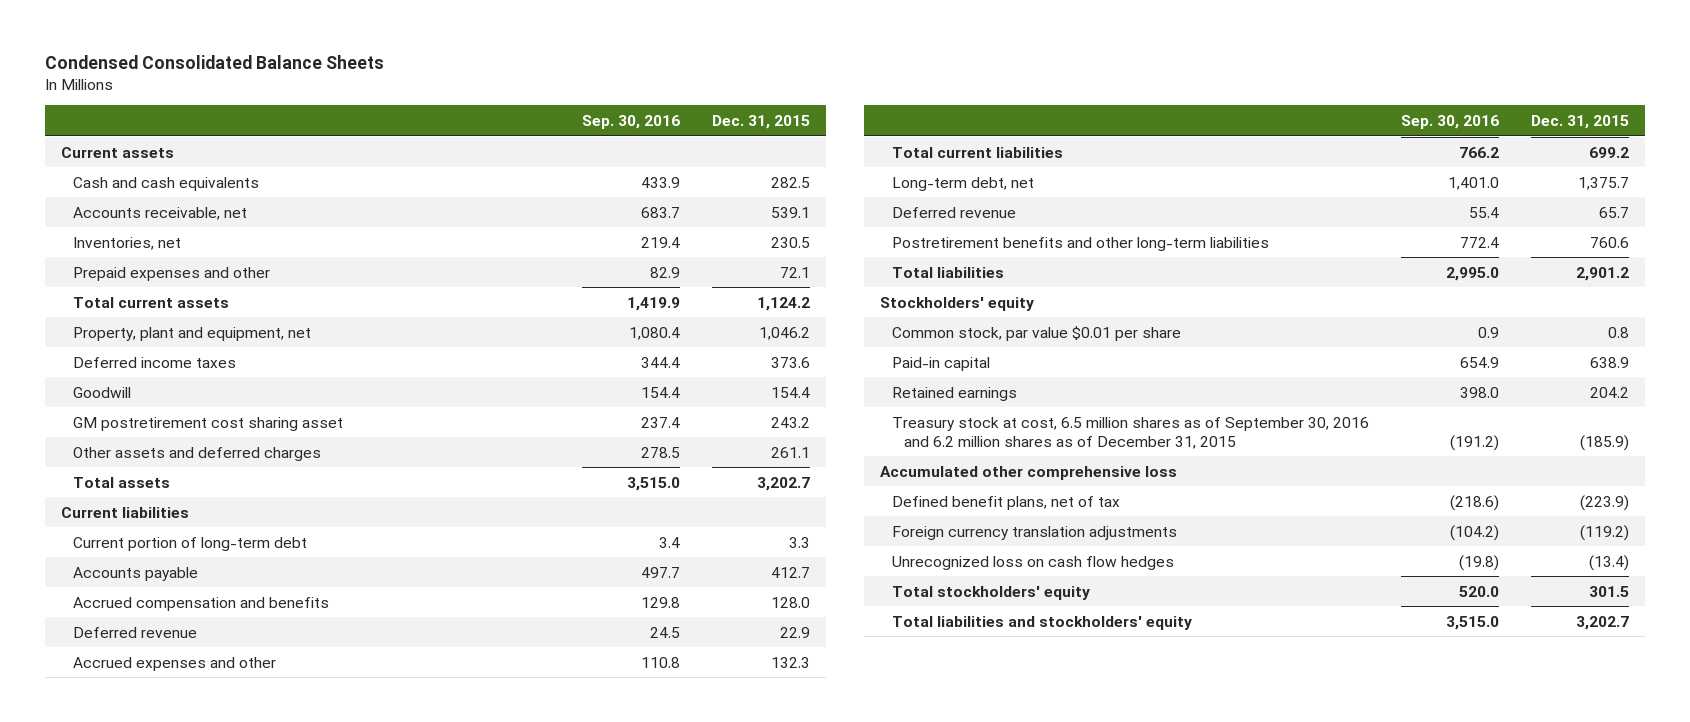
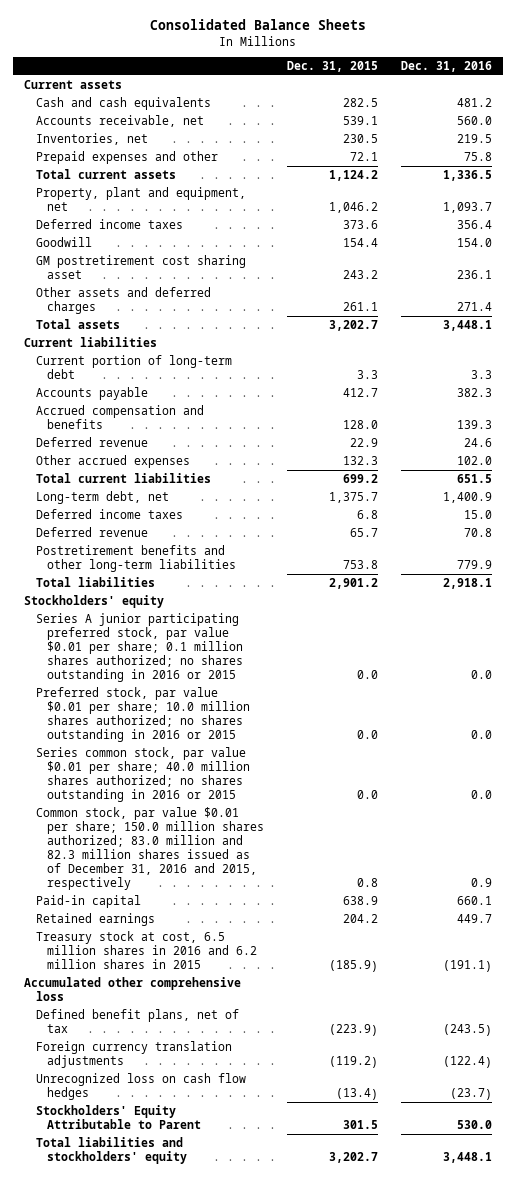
[45,55,385,70] Condensed Consolidated Balance Sheets -> [149,19,366,31] Consolidated Balance Sheets
[581,114,680,129] Sep. 30, 2016 -> none
none -> [400,60,492,72] Dec. 31, 2016
[72,656,276,671] Accrued expenses and other -> [35,455,190,469] Other accrued expenses
none -> [35,509,183,520] Deferred income taxes
[1590,236,1630,248] 760.6 -> [342,560,378,570] 753.8
none -> [35,613,244,682] Series A junior participating preferred stock, par value $0.01 per share; 0.1 million shares authorized; no shares outstanding in 2016 or 2015
none -> [35,687,251,742] Preferred stock, par value $0.01 per share; 10.0 million shares authorized; no shares outstanding in 2016 or 2015
none -> [35,747,251,802] Series common stock, par value $0.01 per share; 40.0 million shares authorized; no shares outstanding in 2016 or 2015
[892,325,1182,341] Common stock, par value $0.01 per share -> [35,807,265,890] Common stock, par value $0.01 per share; 150.0 million shares authorized; 83.0 million and 82.3 million shares issued as of December 31, 2016 and 2015, respectively
[892,416,1370,449] Treasury stock at cost, 6.5 million shares as of September 30, 2016 and 6.2 million shares as of December 31, 2015 -> [35,931,258,969] Treasury stock at cost, 6.5 million shares in 2016 and 6.2 million shares in 2015
[892,585,1091,600] Total stockholders' equity -> [35,1105,202,1130] Stockholders' Equity Attributable to Parent

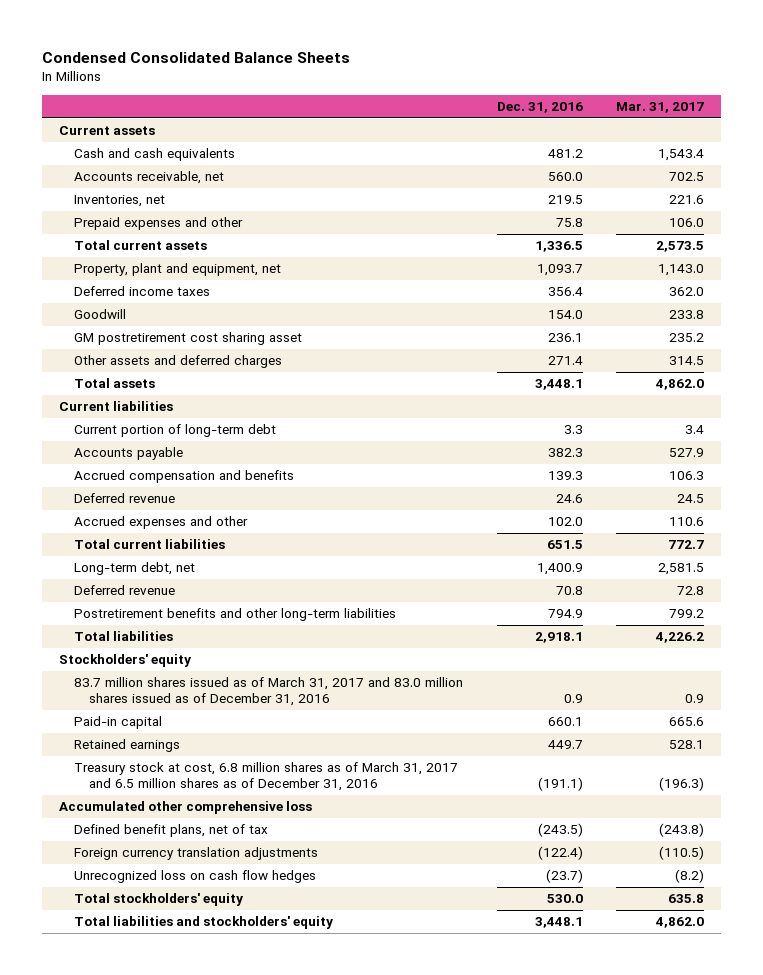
[149,19,366,31] Consolidated Balance Sheets -> [42,52,351,64] Condensed Consolidated Balance Sheets
[286,60,378,72] Dec. 31, 2015 -> none
none -> [616,102,705,114] Mar. 31, 2017
[35,455,190,469] Other accrued expenses -> [73,516,248,530] Accrued expenses and other
[35,509,183,520] Deferred income taxes -> none
[456,560,492,570] 779.9 -> [547,609,583,619] 794.9
[35,613,244,682] Series A junior participating preferred stock, par value $0.01 per share; 0.1 million shares authorized; no shares outstanding in 2016 or 2015 -> none
[35,687,251,742] Preferred stock, par value $0.01 per share; 10.0 million shares authorized; no shares outstanding in 2016 or 2015 -> none
[35,747,251,802] Series common stock, par value $0.01 per share; 40.0 million shares authorized; no shares outstanding in 2016 or 2015 -> none
[35,807,265,890] Common stock, par value $0.01 per share; 150.0 million shares authorized; 83.0 million and 82.3 million shares issued as of December 31, 2016 and 2015, respectively -> [73,677,463,707] 83.7 million shares issued as of March 31, 2017 and 83.0 million shares issued as of December 31, 2016
[35,931,258,969] Treasury stock at cost, 6.5 million shares in 2016 and 6.2 million shares in 2015 -> [73,762,458,792] Treasury stock at cost, 6.8 million shares as of March 31, 2017 and 6.5 million shares as of December 31, 2016
[35,1105,202,1130] Stockholders' Equity Attributable to Parent -> none
none -> [73,893,243,907] Total stockholders' equity

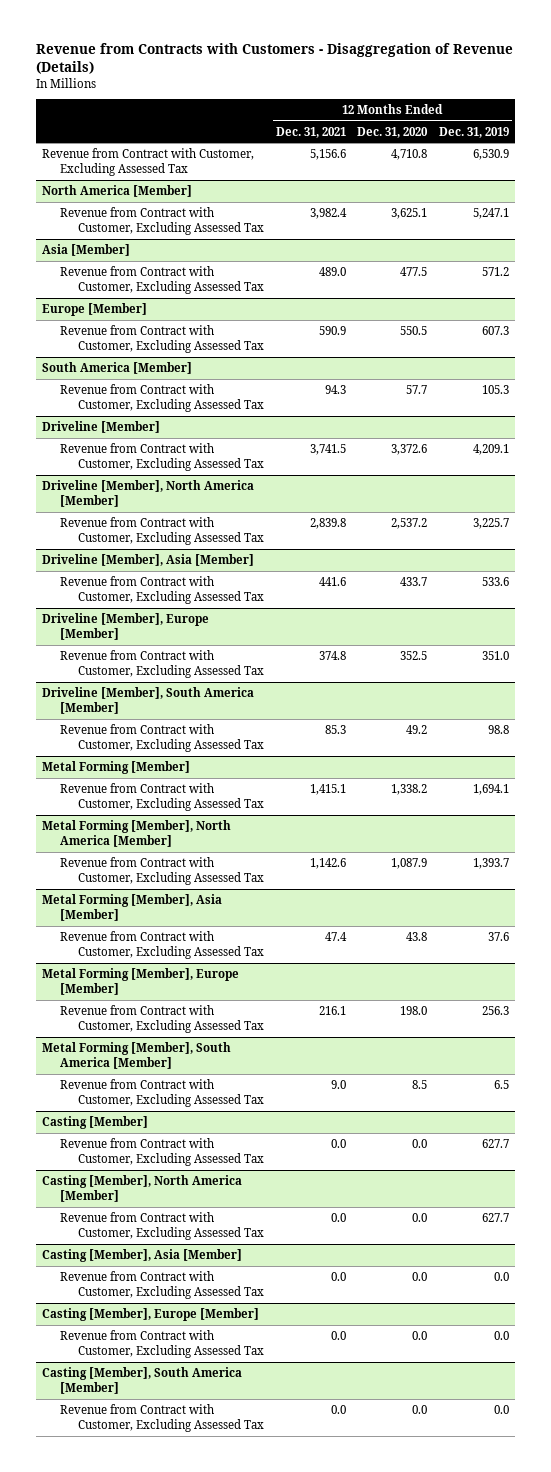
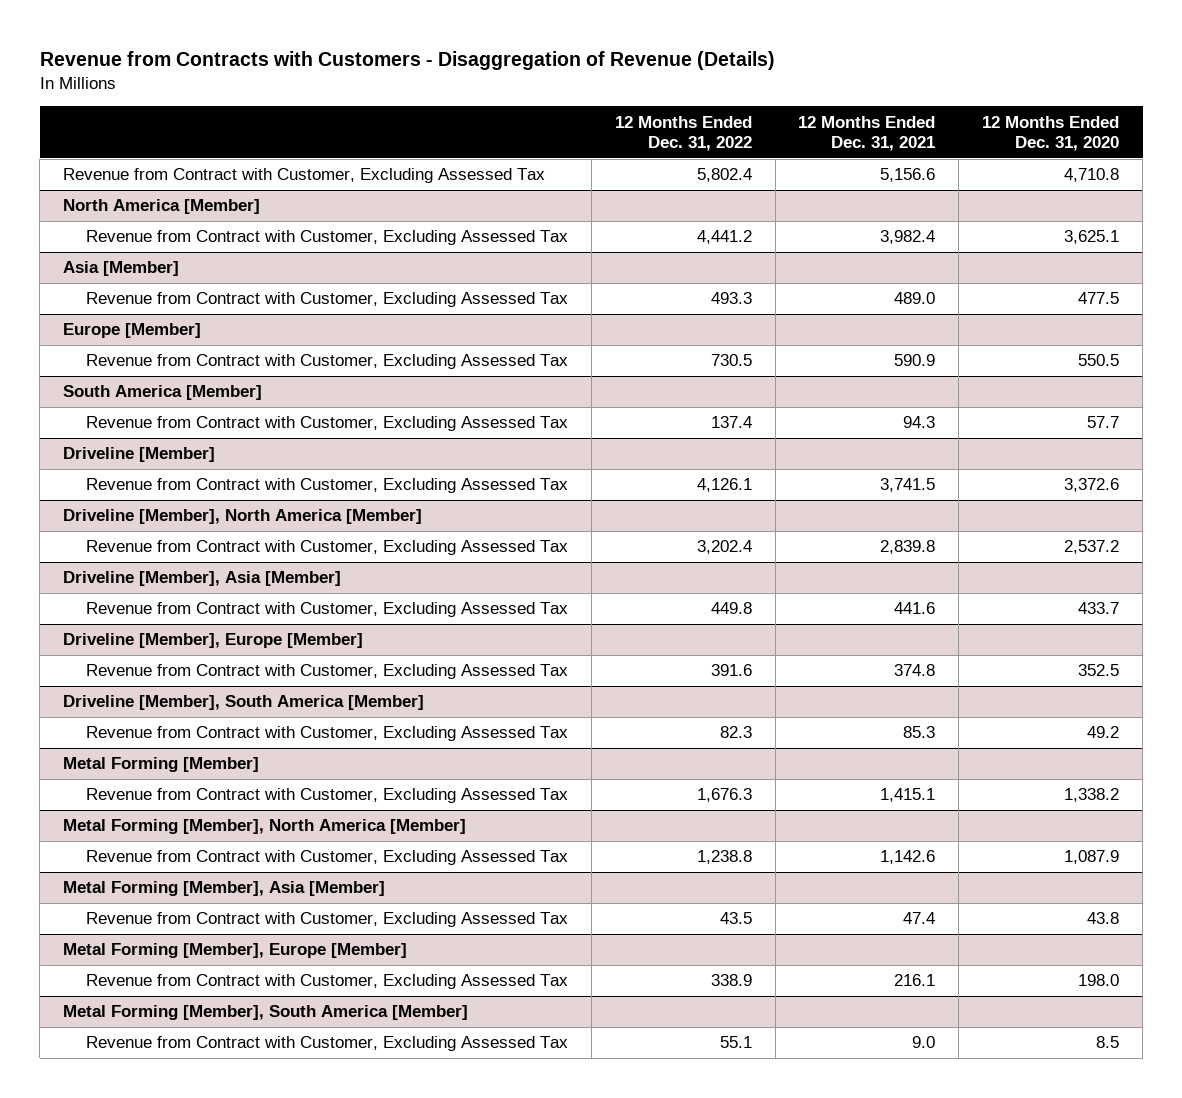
[439,126,510,138] Dec. 31, 2019 -> none
none -> [614,115,752,152] 12 Months Ended Dec. 31, 2022
[41,1115,148,1129] Casting [Member] -> none
[59,1137,264,1167] Revenue from Contract with Customer, Excluding Assessed Tax -> none
[41,1174,242,1203] Casting [Member], North America [Member] -> none
[59,1211,264,1241] Revenue from Contract with Customer, Excluding Assessed Tax -> none
[41,1248,242,1262] Casting [Member], Asia [Member] -> none
[59,1270,264,1300] Revenue from Contract with Customer, Excluding Assessed Tax -> none
[41,1307,259,1321] Casting [Member], Europe [Member] -> none
[59,1329,264,1359] Revenue from Contract with Customer, Excluding Assessed Tax -> none
[41,1366,242,1395] Casting [Member], South America [Member] -> none
[59,1403,264,1433] Revenue from Contract with Customer, Excluding Assessed Tax -> none

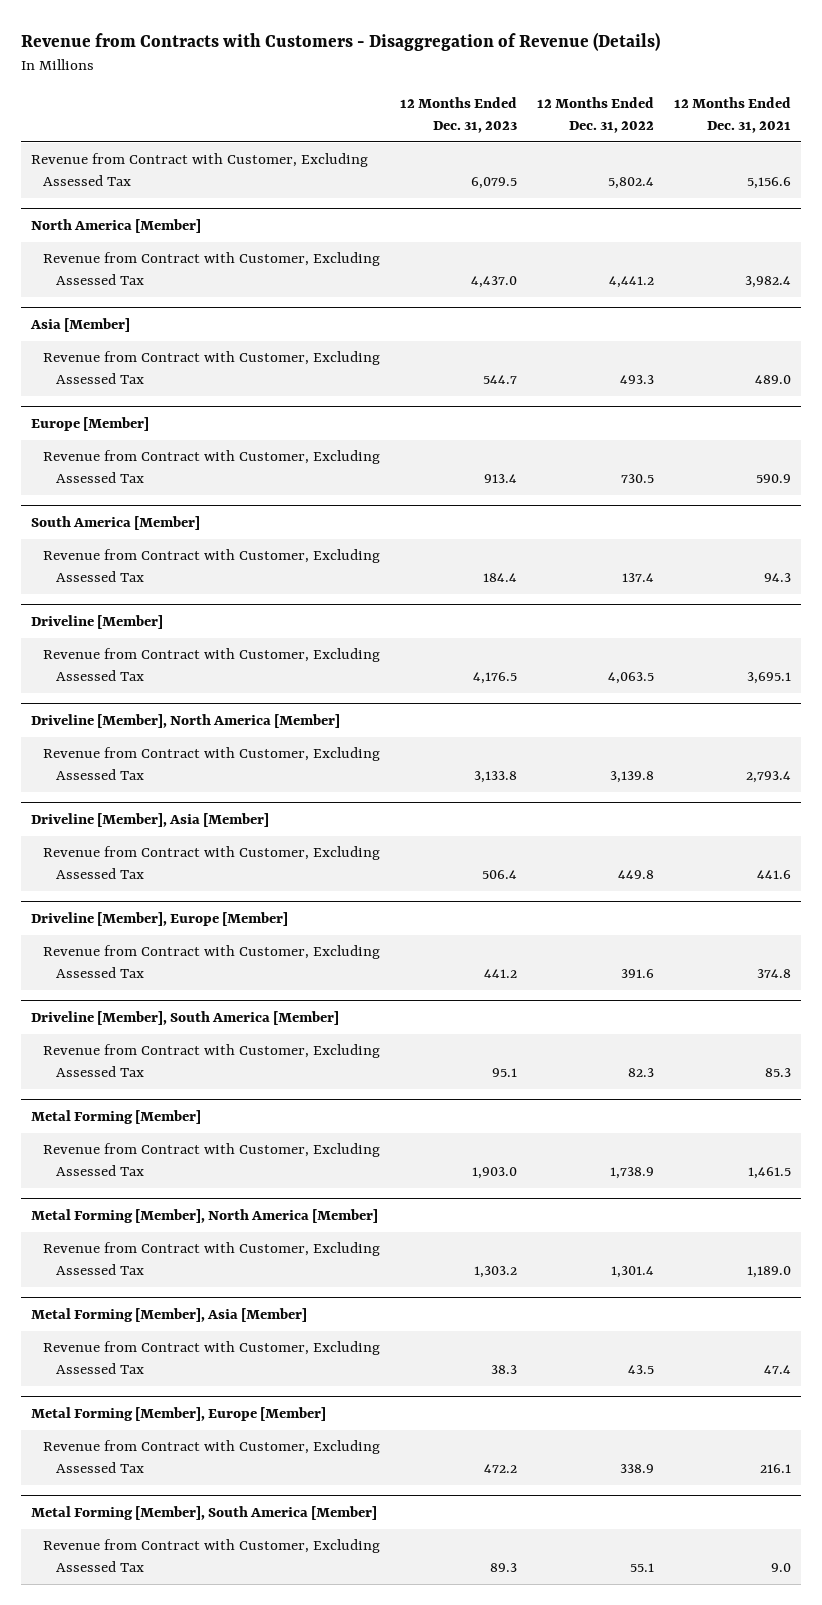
[982,115,1120,152] 12 Months Ended Dec. 31, 2020 -> none
none -> [400,97,518,134] 12 Months Ended Dec. 31, 2023
[696,478,752,493] 4,126.1 -> [608,672,655,685] 4,063.5
[880,478,936,493] 3,741.5 -> [747,672,792,685] 3,695.1
[696,540,752,555] 3,202.4 -> [610,771,655,784] 3,139.8
[880,540,936,555] 2,839.8 -> [746,771,792,784] 2,793.4
[696,788,752,803] 1,676.3 -> [610,1167,655,1180] 1,738.9
[880,788,936,803] 1,415.1 -> [748,1167,792,1180] 1,461.5
[696,850,752,865] 1,238.8 -> [611,1266,655,1279] 1,301.4
[880,850,936,865] 1,142.6 -> [747,1266,792,1279] 1,189.0

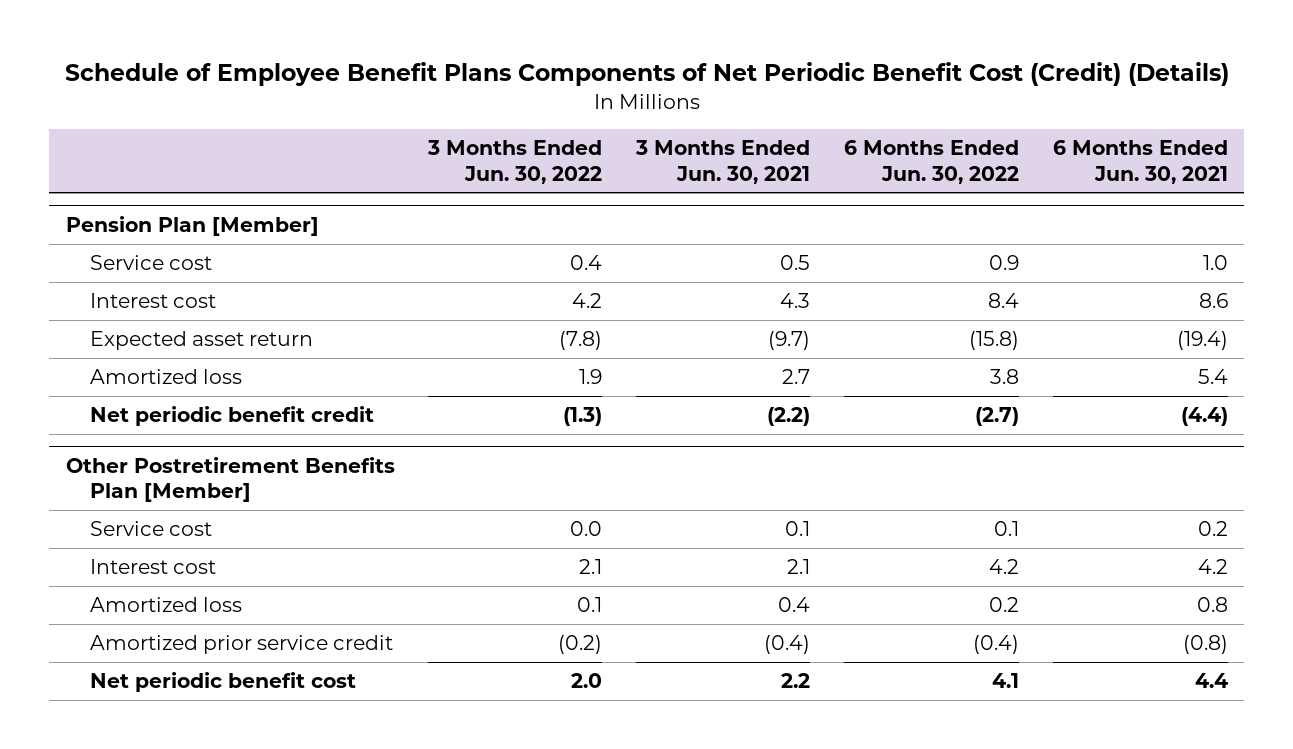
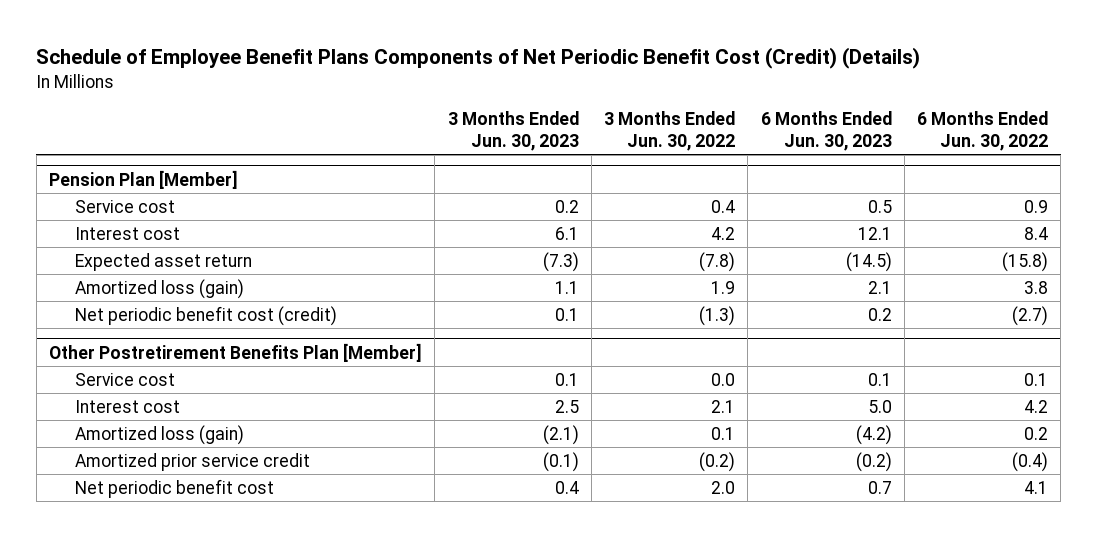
[635,140,811,184] 3 Months Ended Jun. 30, 2021 -> none
[1052,140,1228,184] 6 Months Ended Jun. 30, 2021 -> none
none -> [447,111,579,151] 3 Months Ended Jun. 30, 2023
none -> [760,111,892,151] 6 Months Ended Jun. 30, 2023
[89,369,242,385] Amortized loss -> [75,278,245,299] Amortized loss (gain)
[89,406,374,427] Net periodic benefit credit -> [75,305,338,326] Net periodic benefit cost (credit)
[89,597,242,613] Amortized loss -> [75,424,245,445] Amortized loss (gain)

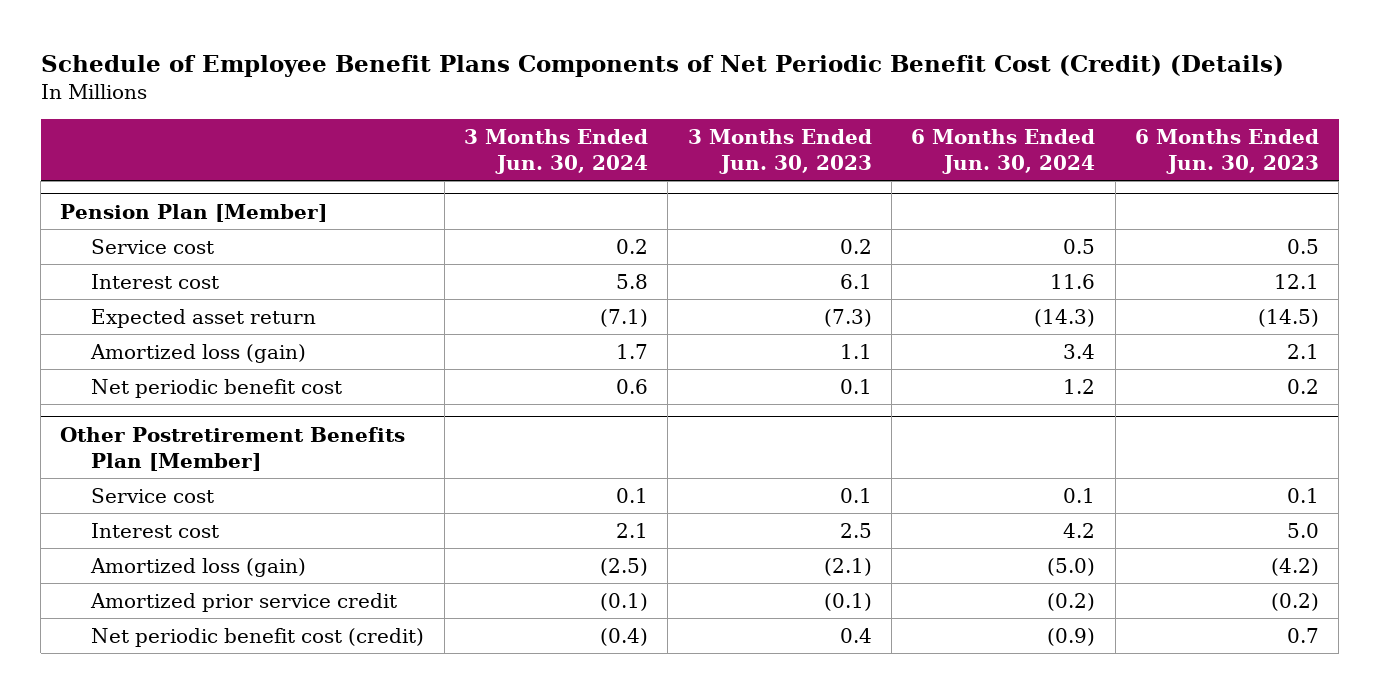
[604,111,736,151] 3 Months Ended Jun. 30, 2022 -> none
[917,111,1049,151] 6 Months Ended Jun. 30, 2022 -> none
none -> [464,129,649,175] 3 Months Ended Jun. 30, 2024
none -> [911,129,1096,175] 6 Months Ended Jun. 30, 2024
[75,305,338,326] Net periodic benefit cost (credit) -> [91,379,343,399] Net periodic benefit cost
[75,478,275,498] Net periodic benefit cost -> [91,628,425,648] Net periodic benefit cost (credit)

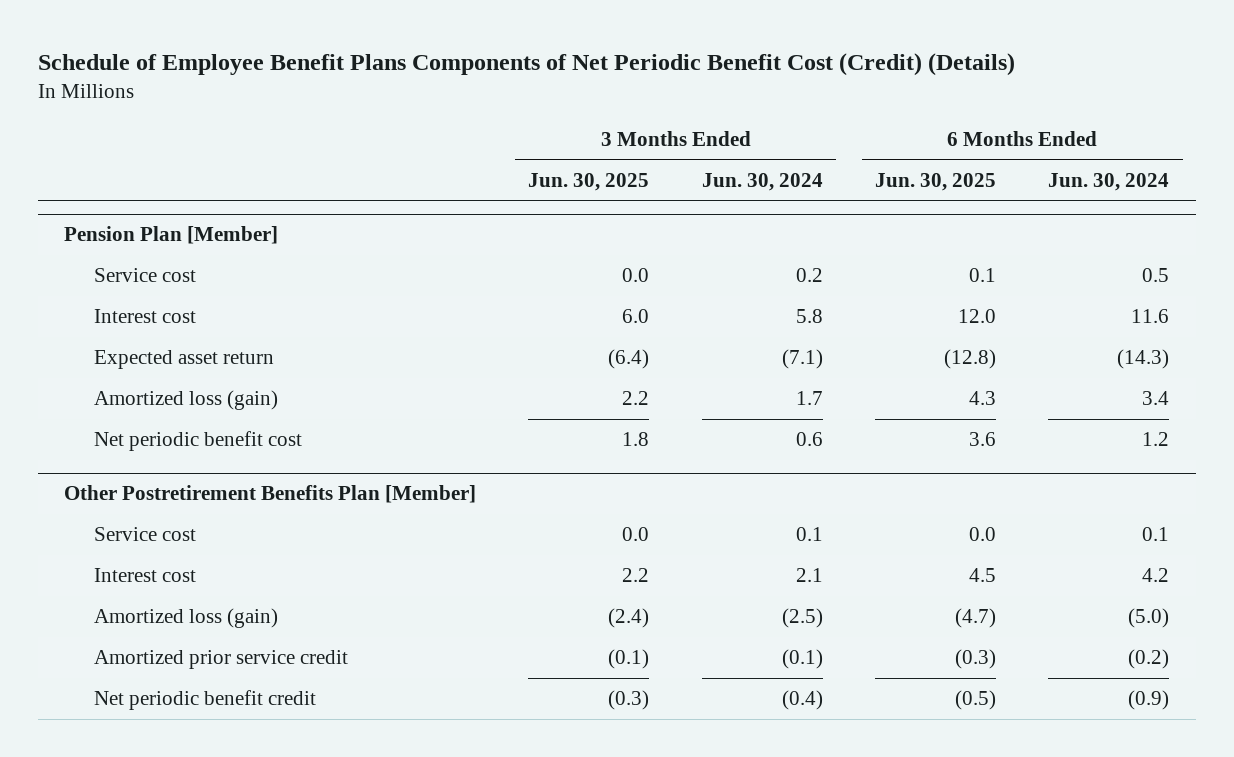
[687,129,872,175] 3 Months Ended Jun. 30, 2023 -> none
[1134,129,1319,175] 6 Months Ended Jun. 30, 2023 -> none
none -> [528,172,650,191] Jun. 30, 2025
none -> [875,172,997,191] Jun. 30, 2025
[91,628,425,648] Net periodic benefit cost (credit) -> [93,690,316,711] Net periodic benefit credit

